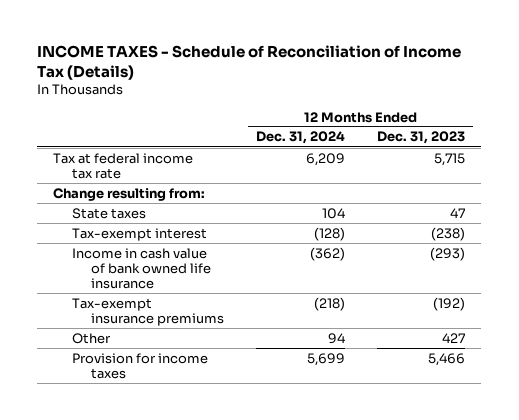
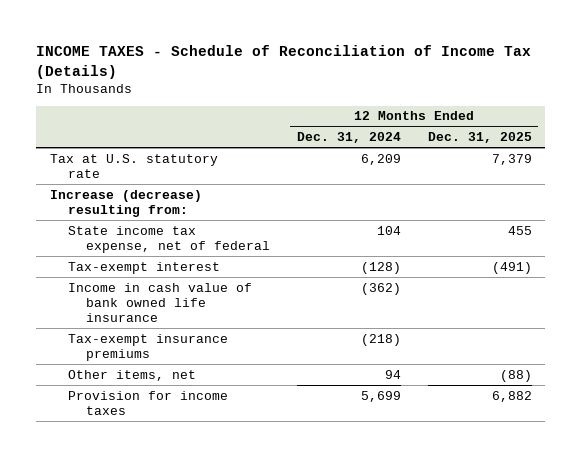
[377,131,466,145] Dec. 31, 2023 -> none
none -> [427,132,532,144] Dec. 31, 2025
[53,152,194,179] Tax at federal income tax rate -> [49,153,218,178] Tax at U.S. statutory rate
[53,187,206,201] Change resulting from: -> [49,189,202,217] Increase (decrease) resulting from:
[72,207,147,219] State taxes -> [67,225,270,253] State income tax expense, net of federal
[72,332,112,344] Other -> none
none -> [67,369,196,381] Other items, net

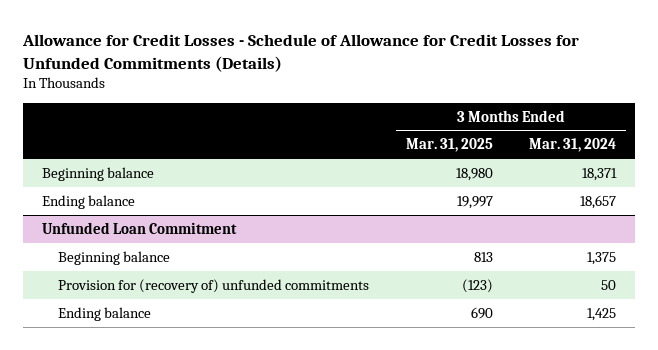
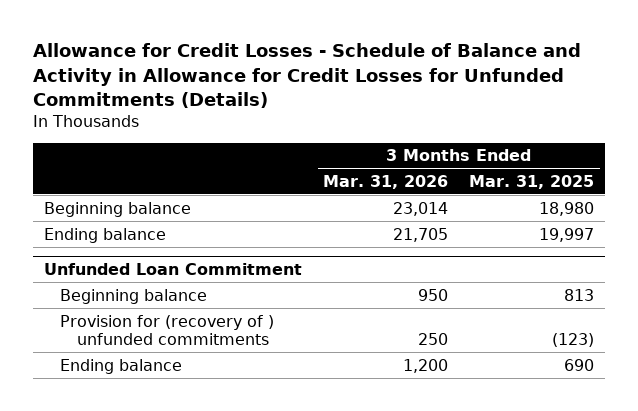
[22,34,580,72] Allowance for Credit Losses - Schedule of Allowance for Credit Losses for Unfunded Commitments (Details) -> [32,43,581,108] Allowance for Credit Losses - Schedule of Balance and Activity in Allowance for Credit Losses for Unfunded Commitments (Details)
[529,138,617,153] Mar. 31, 2024 -> none
none -> [323,174,449,189] Mar. 31, 2026
[57,278,369,293] Provision for (recovery of) unfunded commitments -> [60,314,275,346] Provision for (recovery of ) unfunded commitments

